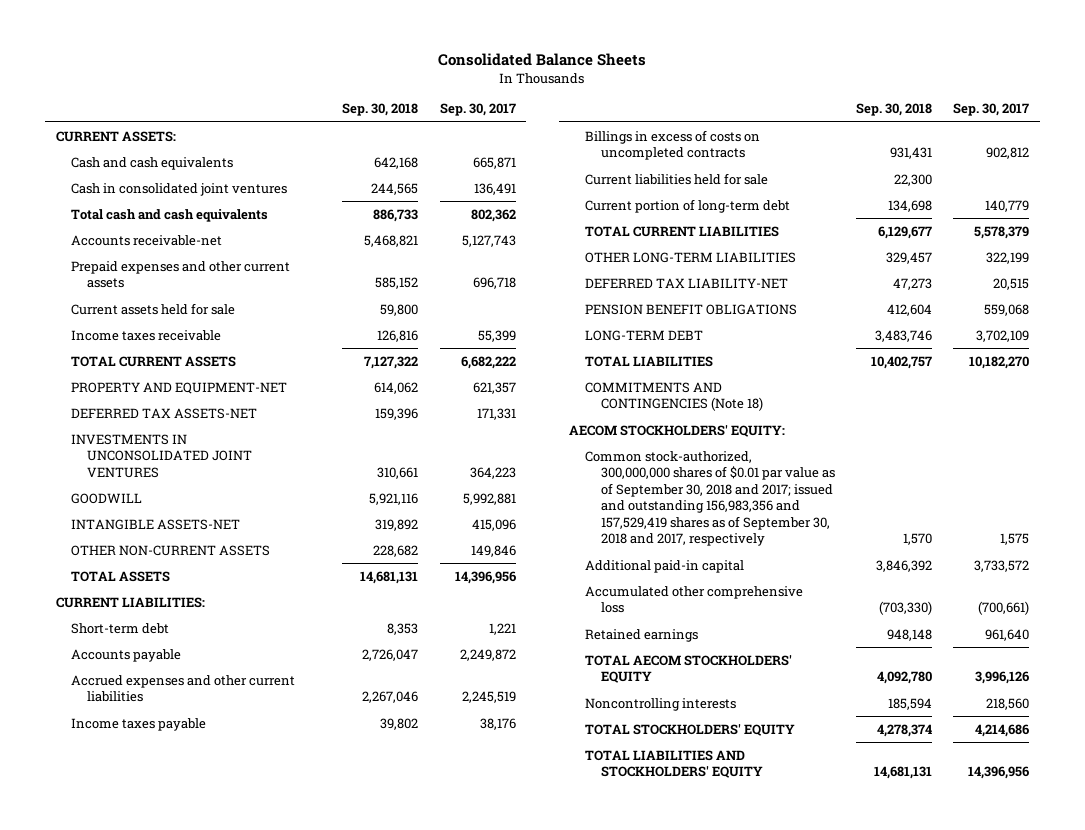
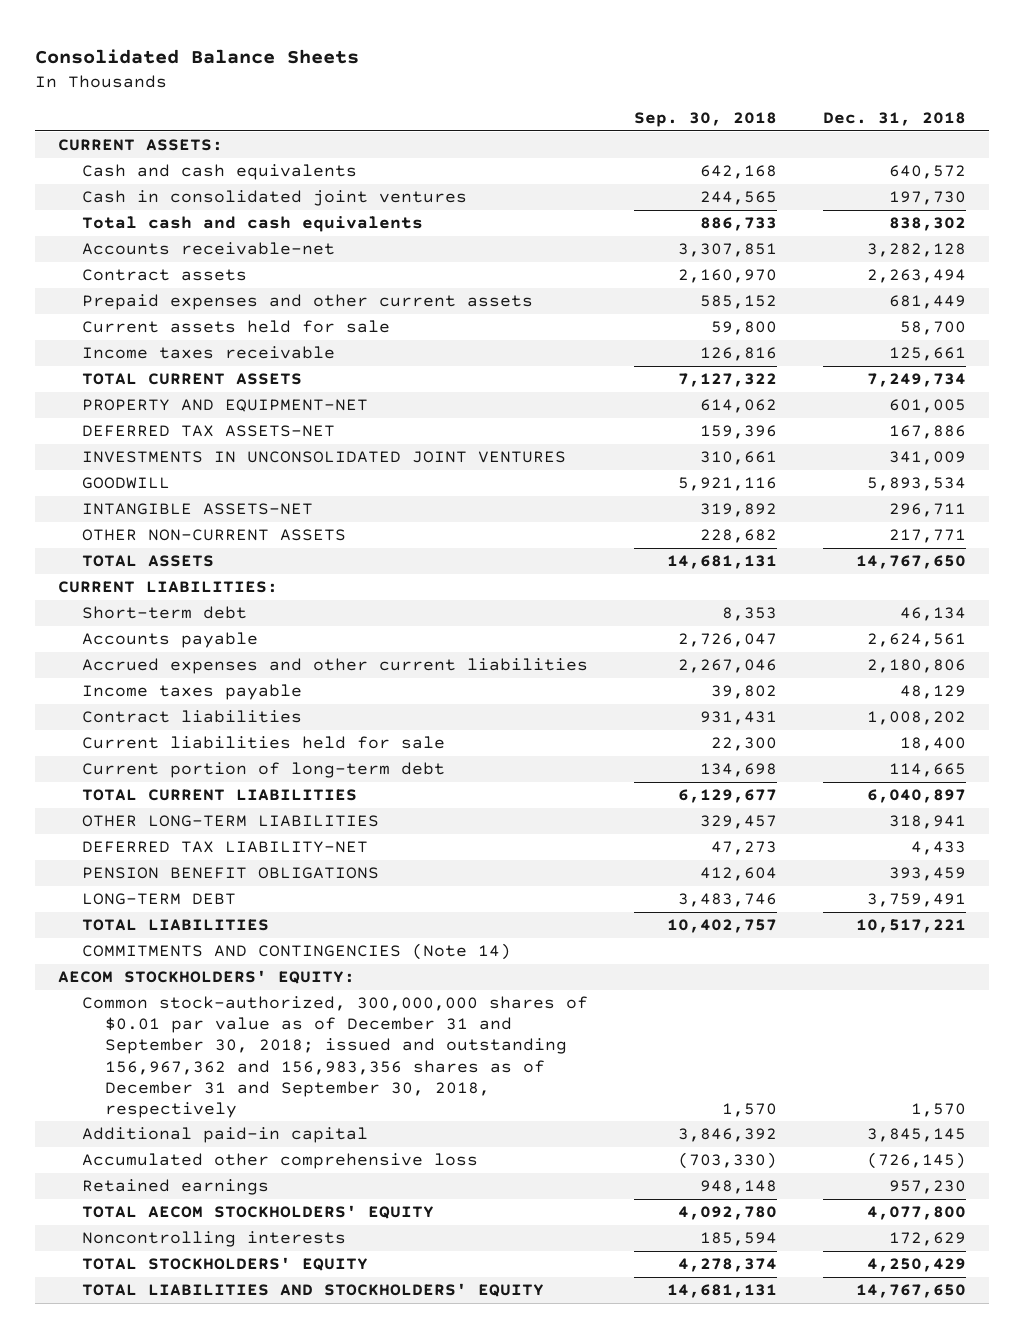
[439,103,516,117] Sep. 30, 2017 -> none
none -> [823,112,967,127] Dec. 31, 2018
[364,234,419,247] 5,468,821 -> [677,243,777,258] 3,307,851
none -> [81,269,247,282] Contract assets
[584,129,760,161] Billings in excess of costs on uncompleted contracts -> [81,710,302,724] Contract liabilities
[584,381,763,412] COMMITMENTS AND CONTINGENCIES (Note 18) -> [81,943,511,961] COMMITMENTS AND CONTINGENCIES (Note 14)
[584,450,835,547] Common stock-authorized, 300,000,000 shares of $0.01 par value as of September 30, 2018 and 2017; issued and outstanding 156,983,356 and 157,529,419 shares as of September 30, 2018 and 2017, respectively -> [81,996,588,1119] Common stock-authorized, 300,000,000 shares of $0.01 par value as of December 31 and September 30, 2018; issued and outstanding 156,967,362 and 156,983,356 shares as of December 31 and September 30, 2018, respectively

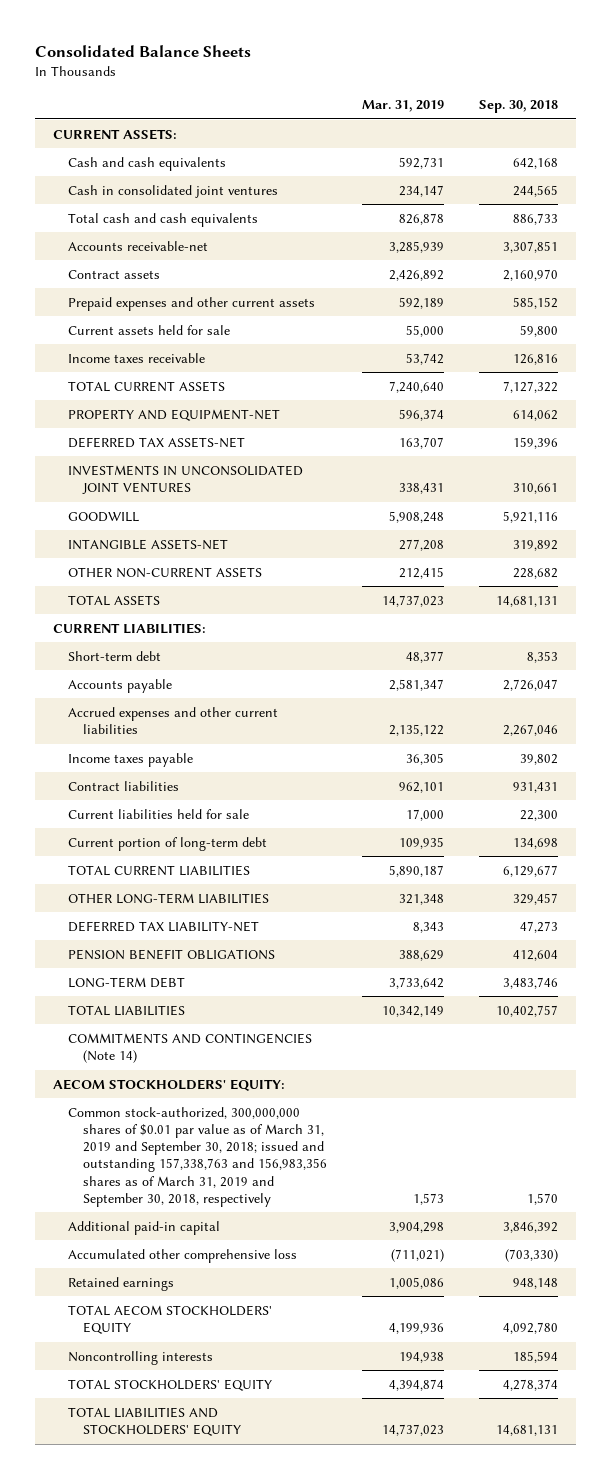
[823,112,967,127] Dec. 31, 2018 -> none
none -> [362,100,445,113] Mar. 31, 2019
[81,996,588,1119] Common stock-authorized, 300,000,000 shares of $0.01 par value as of December 31 and September 30, 2018; issued and outstanding 156,967,362 and 156,983,356 shares as of December 31 and September 30, 2018, respectively -> [67,1106,327,1207] Common stock-authorized, 300,000,000 shares of $0.01 par value as of March 31, 2019 and September 30, 2018; issued and outstanding 157,338,763 and 156,983,356 shares as of March 31, 2019 and September 30, 2018, respectively

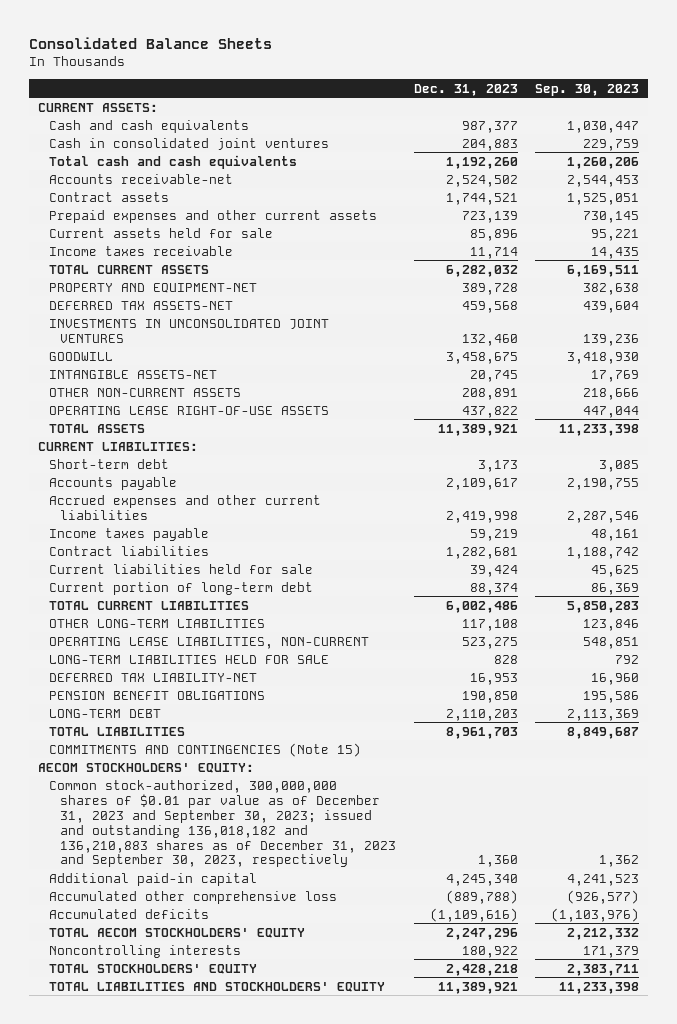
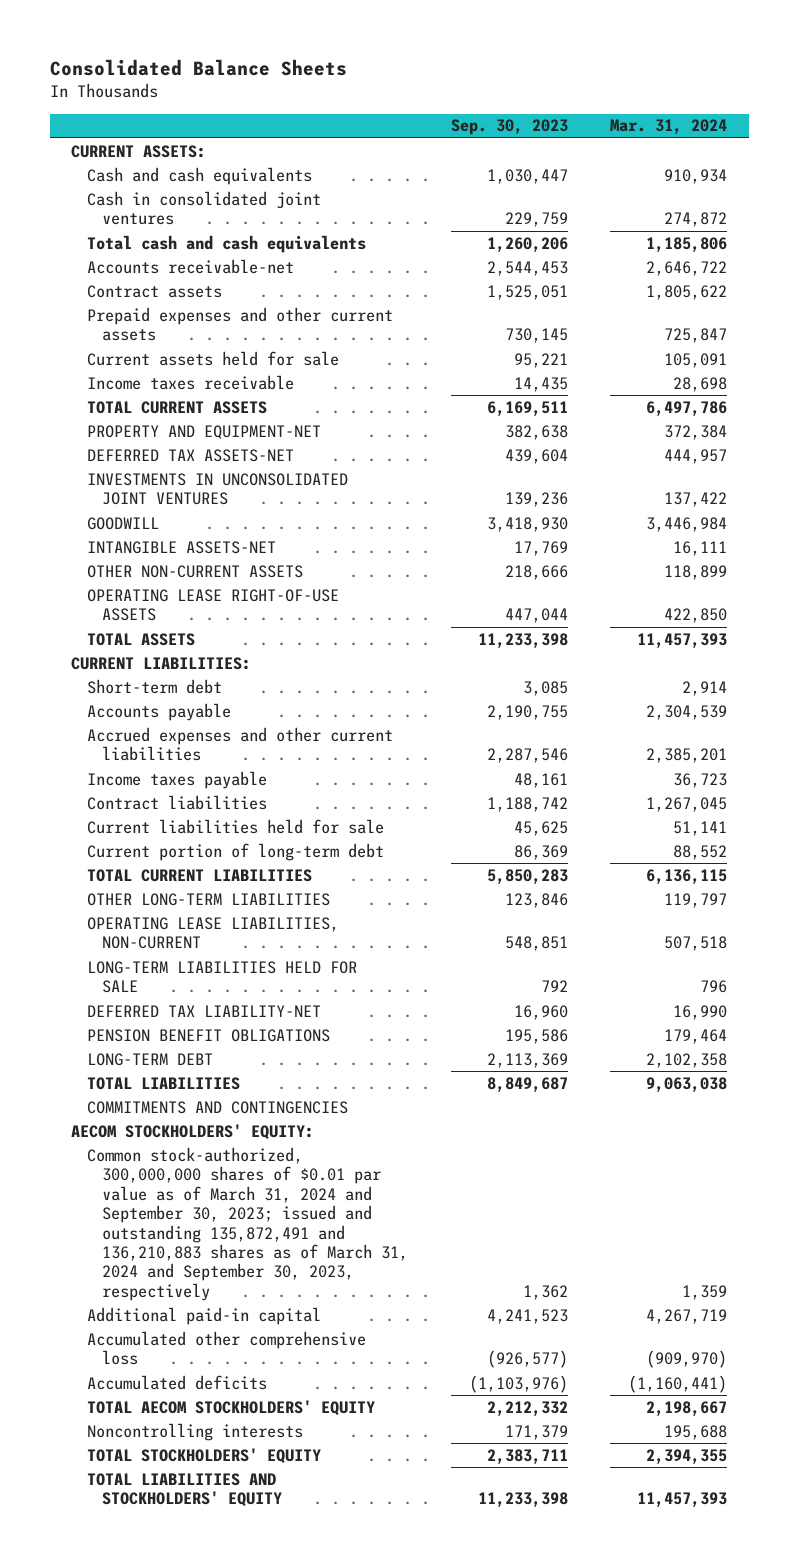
[413,83,518,96] Dec. 31, 2023 -> none
none -> [610,119,728,136] Mar. 31, 2024
[48,742,361,757] COMMITMENTS AND CONTINGENCIES (Note 15) -> [86,1100,348,1114] COMMITMENTS AND CONTINGENCIES
[48,779,396,868] Common stock-authorized, 300,000,000 shares of $0.01 par value as of December 31, 2023 and September 30, 2023; issued and outstanding 136,018,182 and 136,210,883 shares as of December 31, 2023 and September 30, 2023, respectively -> [86,1146,409,1301] Common stock-authorized, 300,000,000 shares of $0.01 par value as of March 31, 2024 and September 30, 2023; issued and outstanding 135,872,491 and 136,210,883 shares as of March 31, 2024 and September 30, 2023, respectively

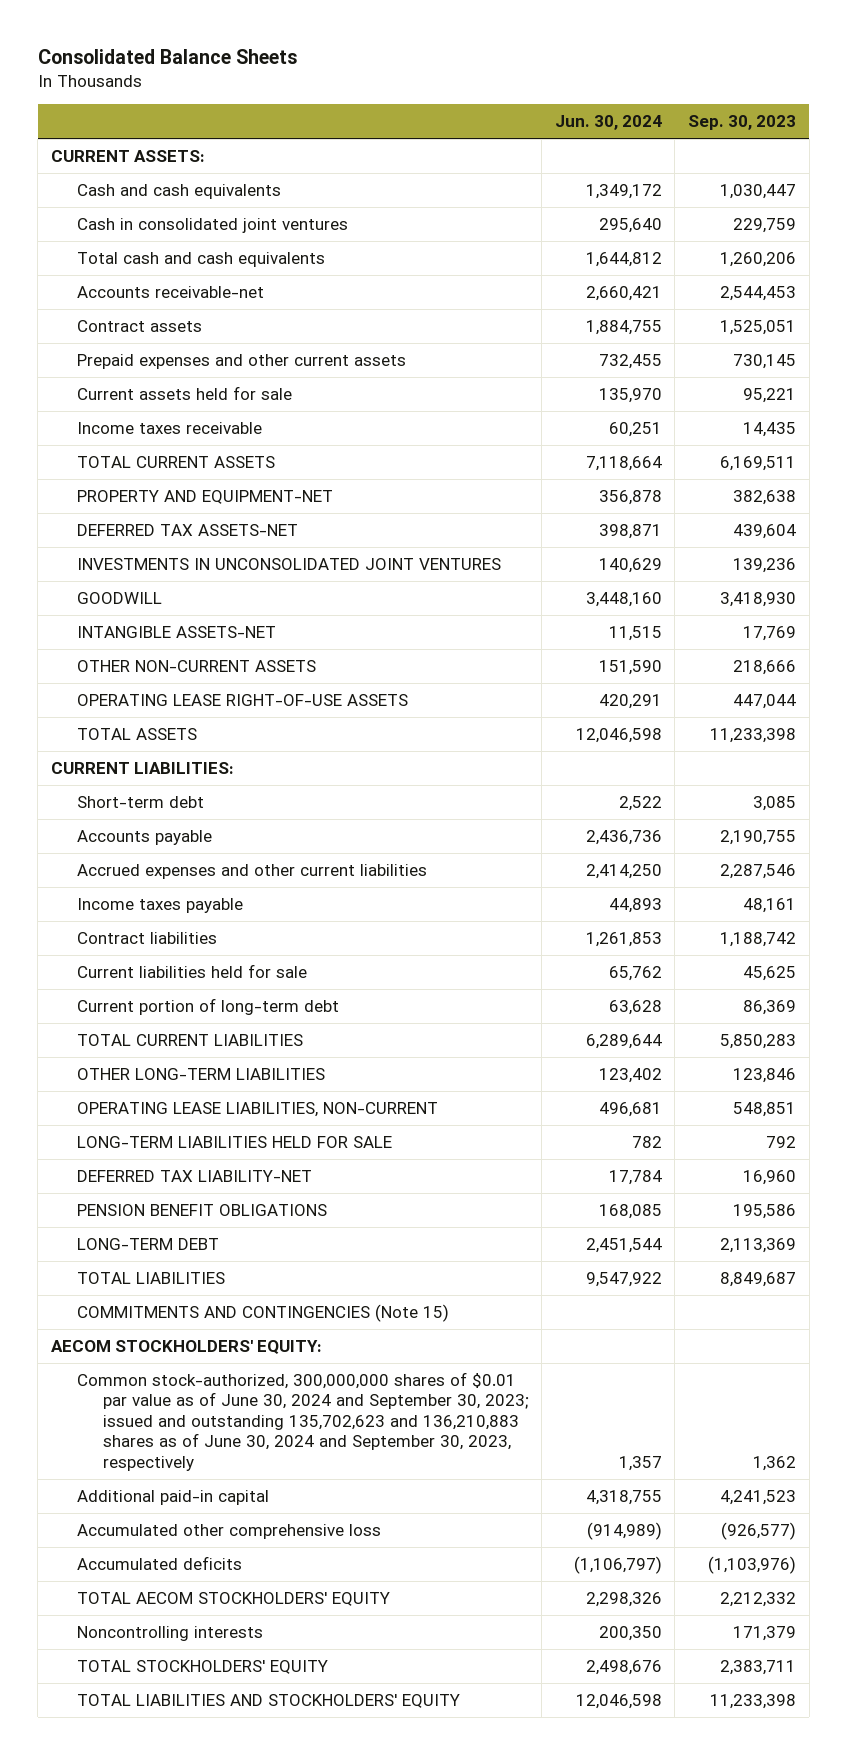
[610,119,728,136] Mar. 31, 2024 -> none
none -> [554,115,662,131] Jun. 30, 2024
[86,1100,348,1114] COMMITMENTS AND CONTINGENCIES -> [76,1303,449,1322] COMMITMENTS AND CONTINGENCIES (Note 15)
[86,1146,409,1301] Common stock-authorized, 300,000,000 shares of $0.01 par value as of March 31, 2024 and September 30, 2023; issued and outstanding 135,872,491 and 136,210,883 shares as of March 31, 2024 and September 30, 2023, respectively -> [76,1371,529,1471] Common stock-authorized, 300,000,000 shares of $0.01 par value as of June 30, 2024 and September 30, 2023; issued and outstanding 135,702,623 and 136,210,883 shares as of June 30, 2024 and September 30, 2023, respectively

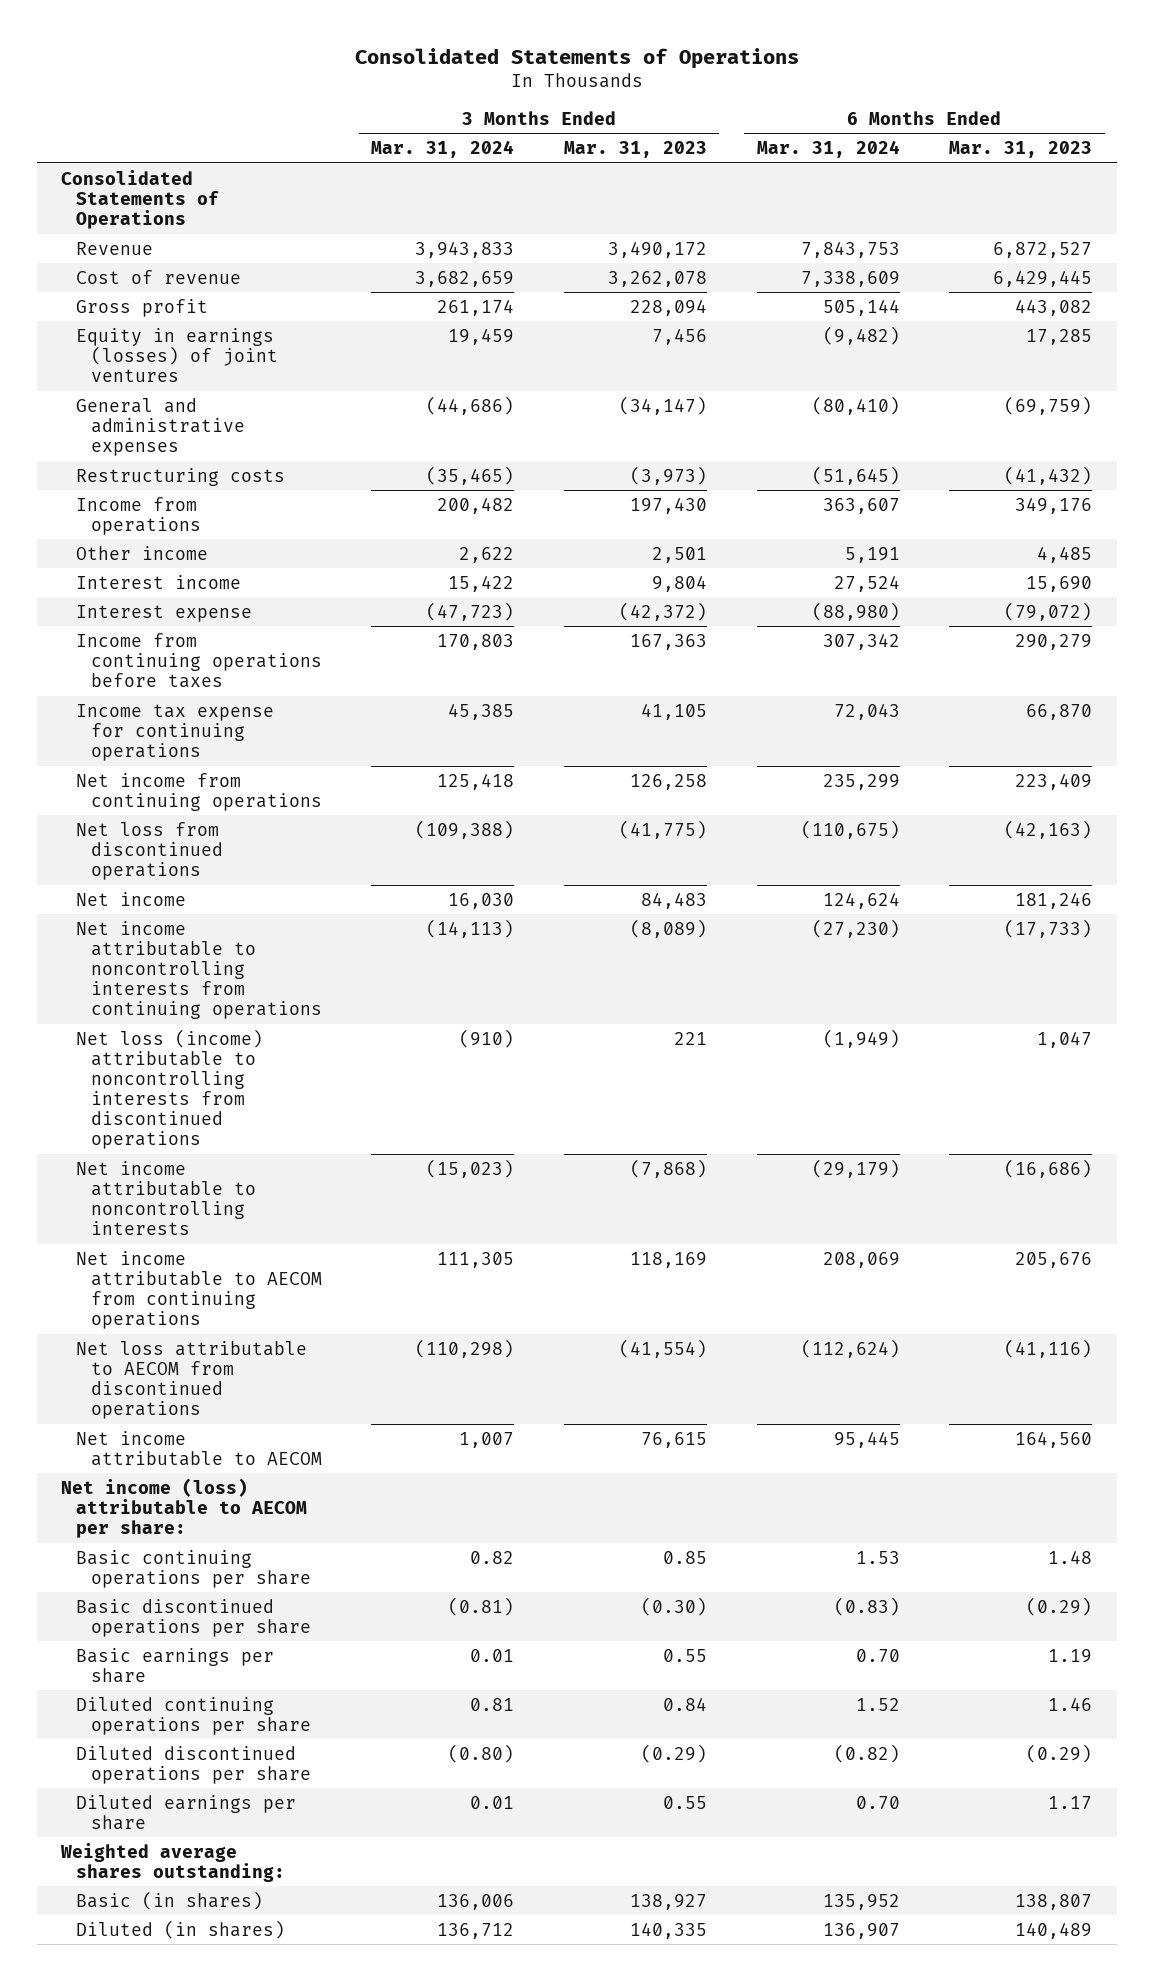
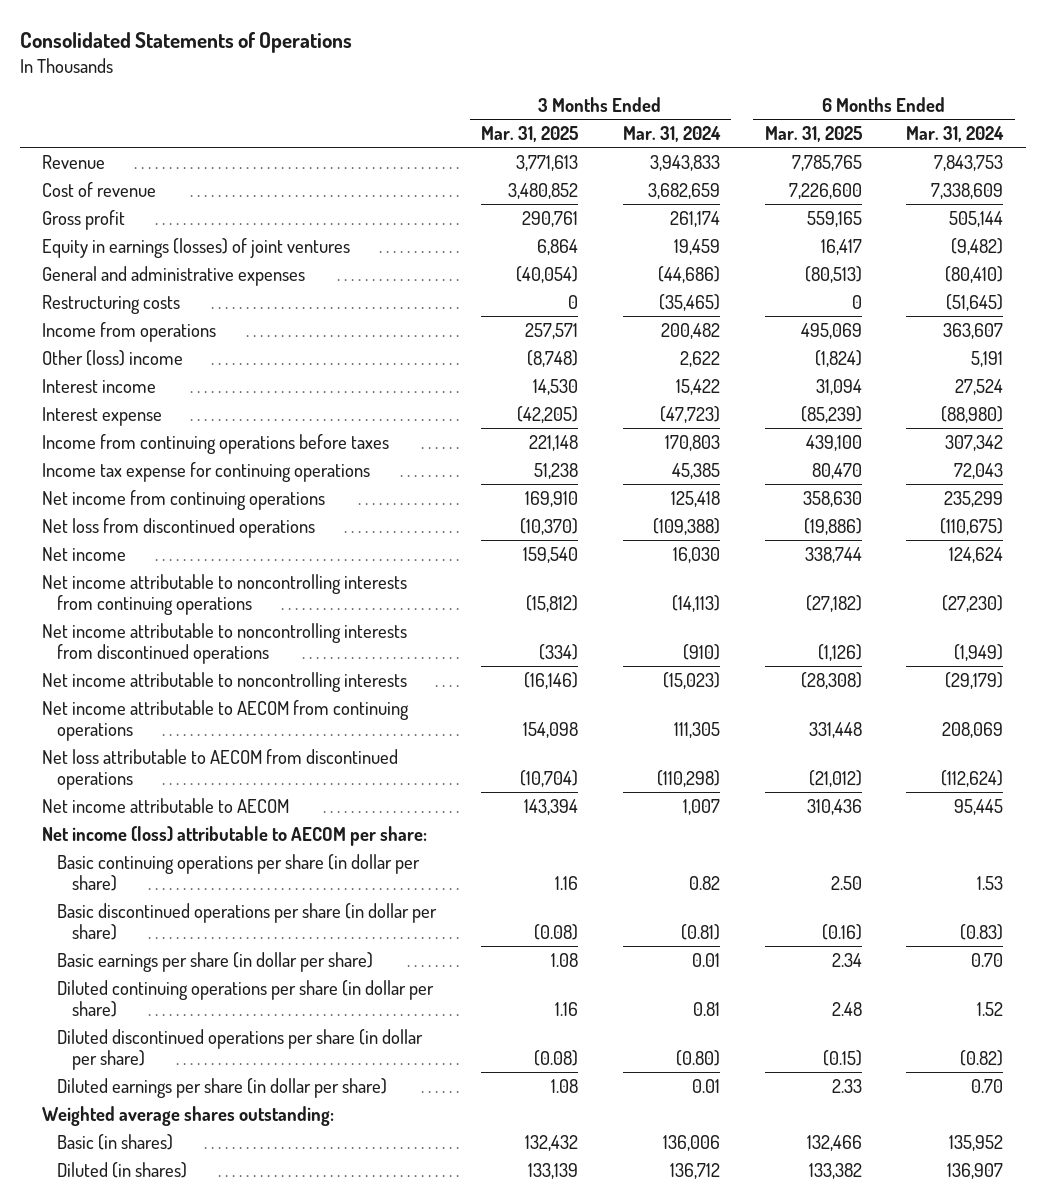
[563,141,707,159] Mar. 31, 2023 -> none
[949,141,1093,159] Mar. 31, 2023 -> none
none -> [480,125,578,142] Mar. 31, 2025
none -> [764,125,862,142] Mar. 31, 2025
[61,169,220,229] Consolidated Statements of Operations -> none
[76,545,209,560] Other income -> [42,349,184,366] Other (loss) income
[76,1028,264,1150] Net loss (income) attributable to noncontrolling interests from discontinued operations -> [42,622,408,664] Net income attributable to noncontrolling interests from discontinued operations
[76,1549,311,1588] Basic continuing operations per share -> [57,853,421,891] Basic continuing operations per share (in dollar per share)
[76,1598,311,1637] Basic discontinued operations per share -> [57,902,438,940] Basic discontinued operations per share (in dollar per share)
[76,1647,275,1683] Basic earnings per share -> [57,951,374,972] Basic earnings per share (in dollar per share)
[76,1696,311,1735] Diluted continuing operations per share -> [57,979,435,1017] Diluted continuing operations per share (in dollar per share)
[76,1745,311,1784] Diluted discontinued operations per share -> [57,1028,424,1070] Diluted discontinued operations per share (in dollar per share)
[76,1794,297,1830] Diluted earnings per share -> [57,1077,388,1098] Diluted earnings per share (in dollar per share)

